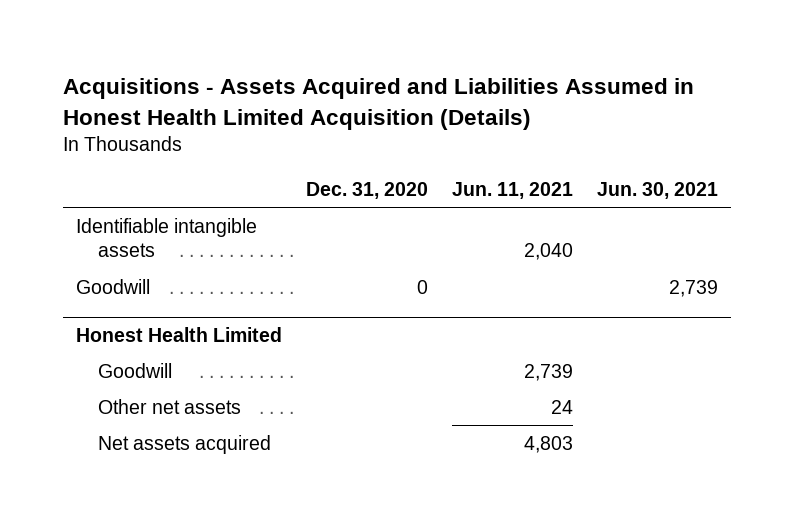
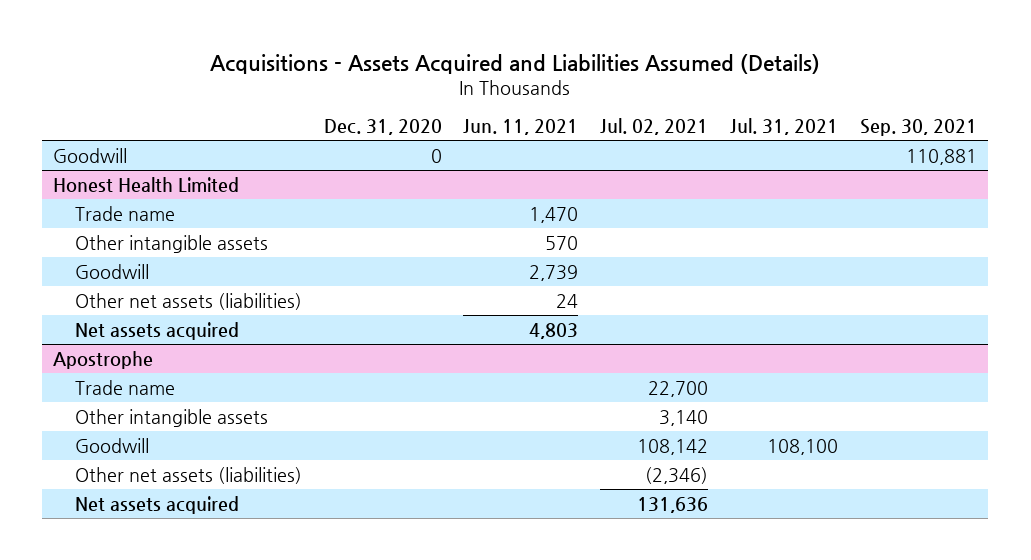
[63,77,695,130] Acquisitions - Assets Acquired and Liabilities Assumed in Honest Health Limited Acquisition (Details) -> [210,53,821,74] Acquisitions - Assets Acquired and Liabilities Assumed (Details)
[597,181,719,199] Jun. 30, 2021 -> none
none -> [600,117,709,135] Jul. 02, 2021
none -> [730,117,839,135] Jul. 31, 2021
none -> [860,118,978,136] Sep. 30, 2021
[75,217,257,258] Identifiable intangible assets -> none
none -> [74,205,175,221] Trade name
none -> [74,234,268,253] Other intangible assets
[97,398,241,414] Other net assets -> [74,292,302,310] Other net assets (liabilities)
none -> [53,350,154,369] Apostrophe
none -> [74,379,175,395] Trade name
none -> [74,408,268,427] Other intangible assets
none -> [74,437,149,453] Goodwill
none -> [74,466,302,484] Other net assets (liabilities)
none -> [74,495,239,514] Net assets acquired

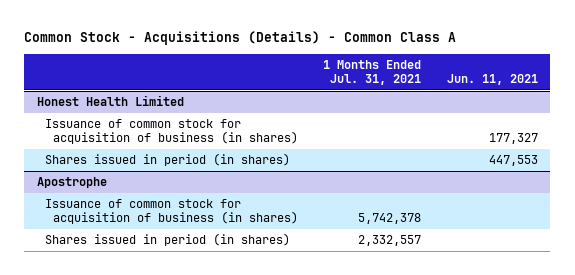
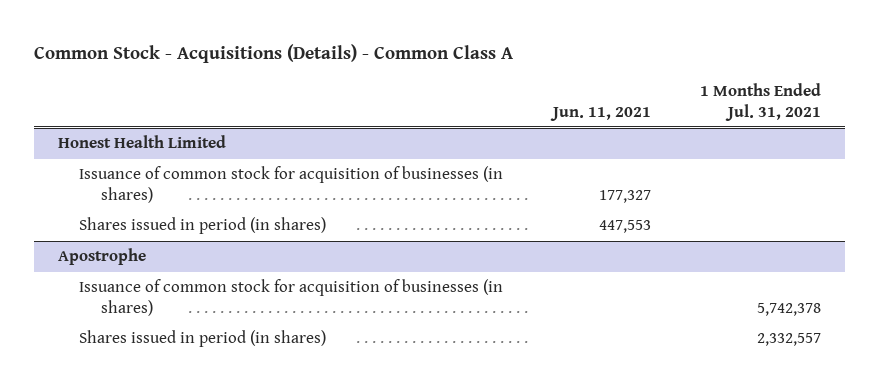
[45,118,299,145] Issuance of common stock for acquisition of business (in shares) -> [79,166,504,204] Issuance of common stock for acquisition of businesses (in shares)
[45,198,299,225] Issuance of common stock for acquisition of business (in shares) -> [79,279,504,317] Issuance of common stock for acquisition of businesses (in shares)

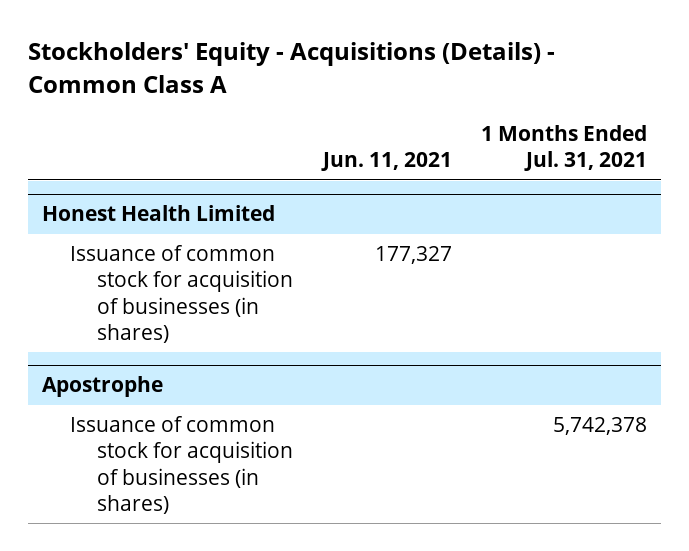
[33,44,513,64] Common Stock - Acquisitions (Details) - Common Class A -> [27,42,555,93] Stockholders' Equity - Acquisitions (Details) - Common Class A
[79,217,327,235] Shares issued in period (in shares) -> none
[79,330,327,348] Shares issued in period (in shares) -> none

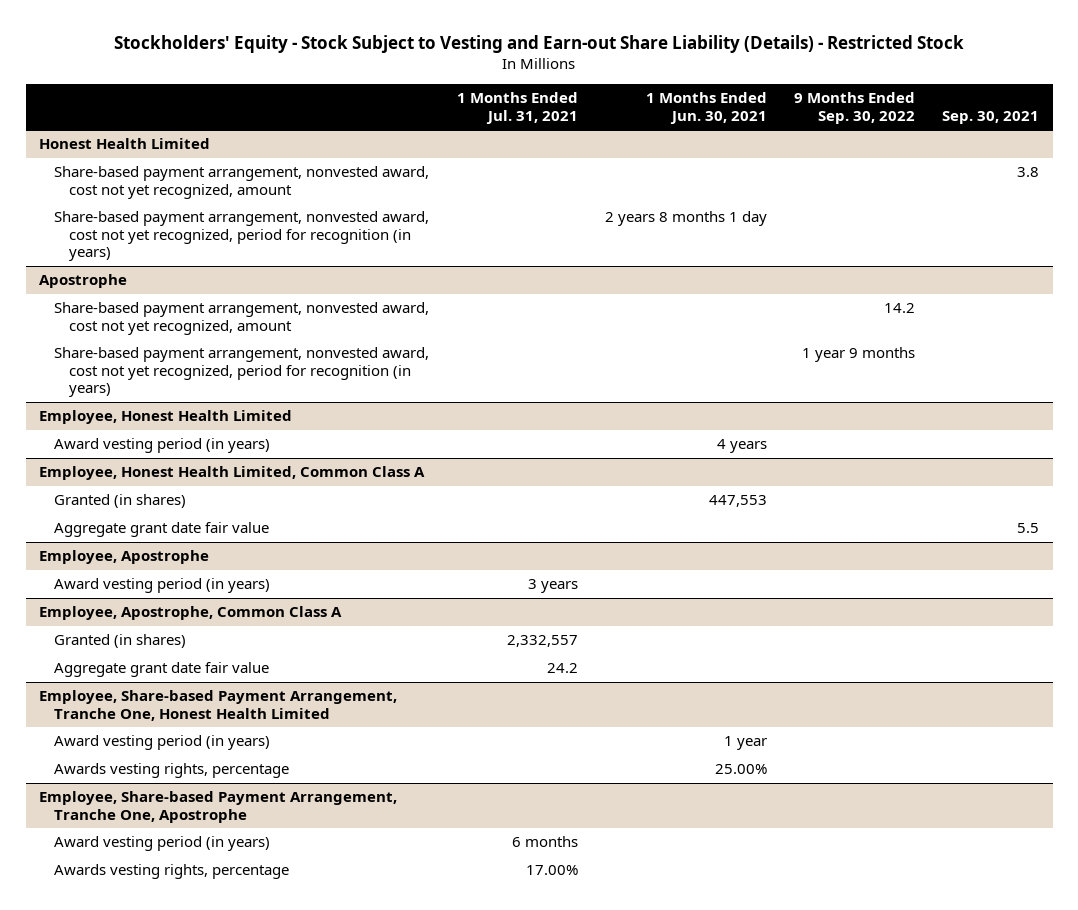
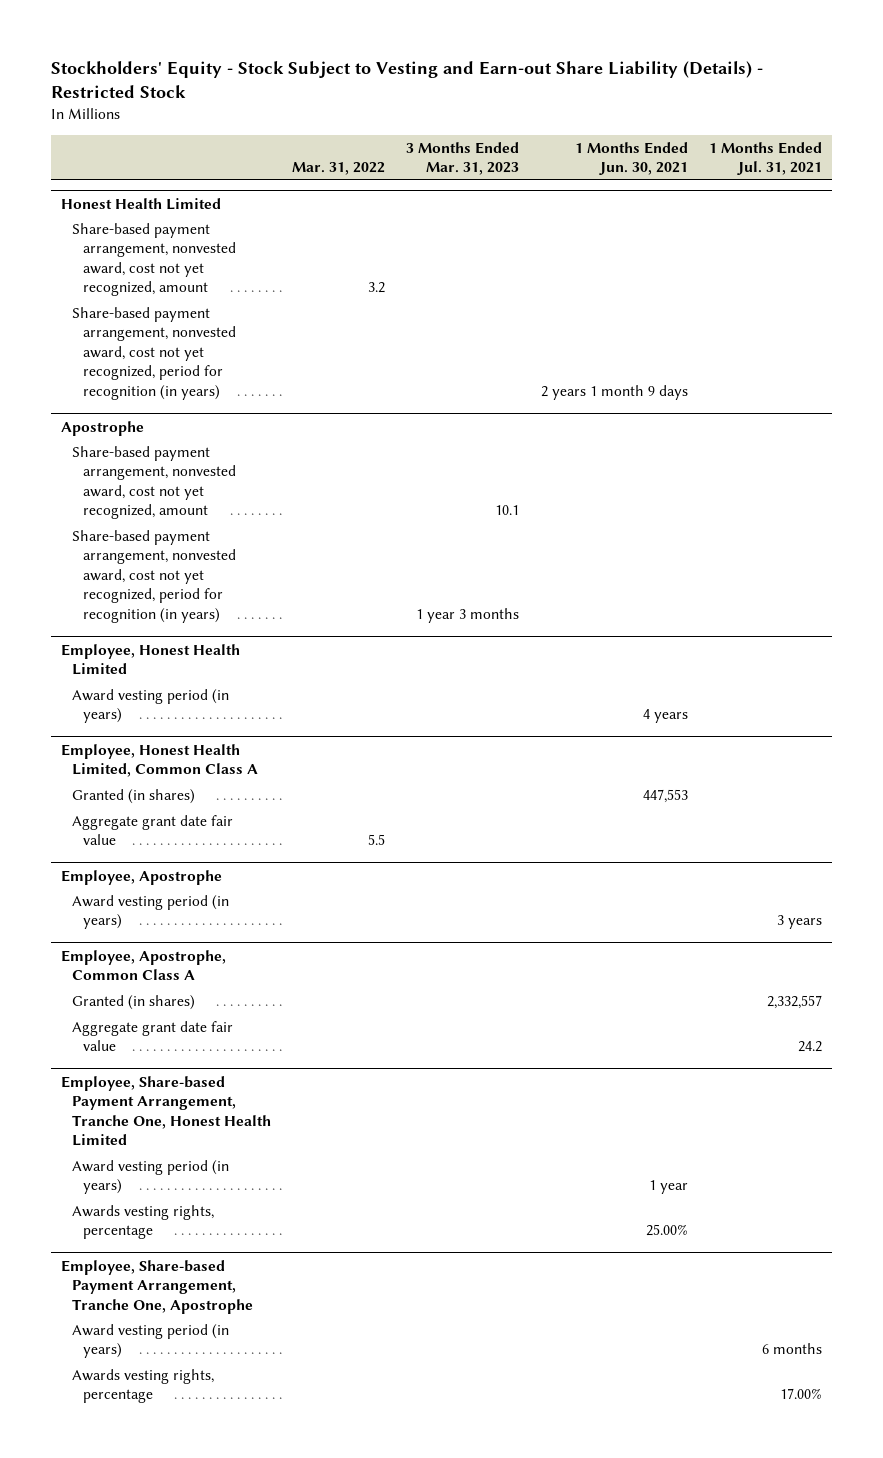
[793,92,915,124] 9 Months Ended Sep. 30, 2022 -> none
[942,110,1040,124] Sep. 30, 2021 -> none
none -> [292,162,386,176] Mar. 31, 2022
none -> [406,141,520,176] 3 Months Ended Mar. 31, 2023
[604,211,767,227] 2 years 8 months 1 day -> [540,384,688,400] 2 years 1 month 9 days

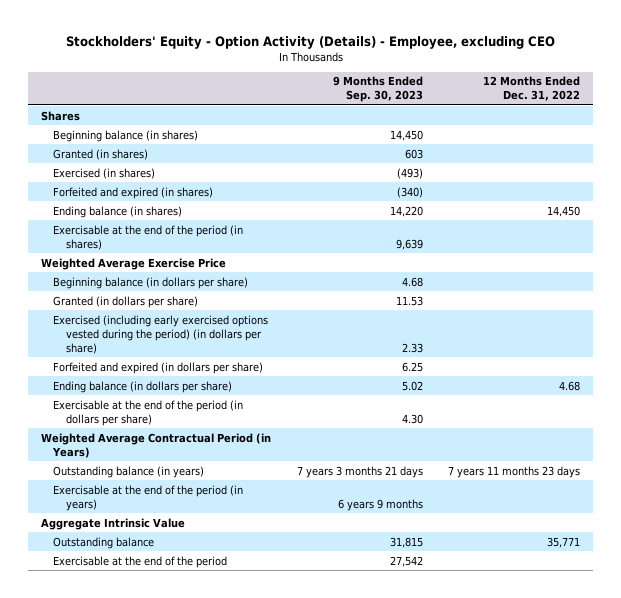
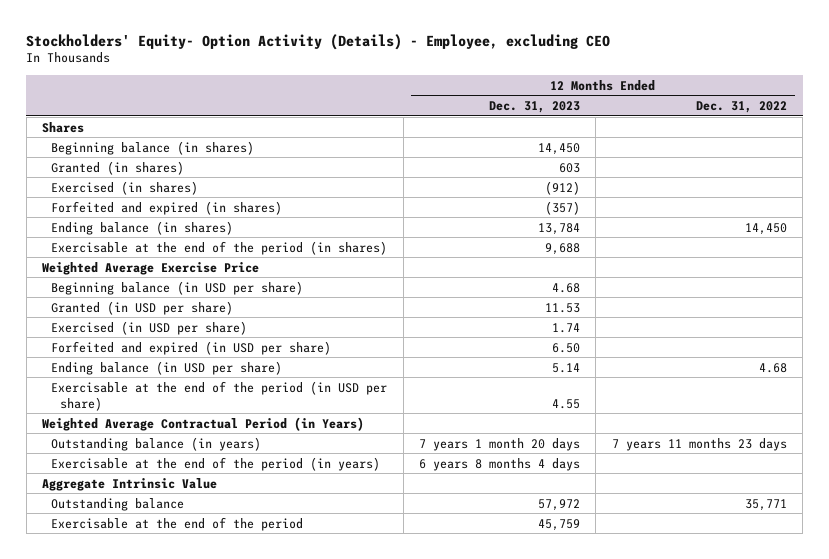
[65,35,555,49] Stockholders' Equity - Option Activity (Details) - Employee, excluding CEO -> [26,33,611,50] Stockholders' Equity- Option Activity (Details) - Employee, excluding CEO
[332,76,423,103] 9 Months Ended Sep. 30, 2023 -> none
none -> [488,100,580,113] Dec. 31, 2023
[53,276,249,289] Beginning balance (in dollars per share) -> [51,280,304,295] Beginning balance (in USD per share)
[53,295,199,308] Granted (in dollars per share) -> [51,300,234,315] Granted (in USD per share)
[53,314,269,354] Exercised (including early exercised options vested during the period) (in dollars per share) -> [51,320,248,335] Exercised (in USD per share)
[53,361,264,374] Forfeited and expired (in dollars per share) -> [51,340,332,355] Forfeited and expired (in USD per share)
[53,380,233,393] Ending balance (in dollars per share) -> [51,360,283,375] Ending balance (in USD per share)
[53,399,244,426] Exercisable at the end of the period (in dollars per share) -> [51,380,388,411] Exercisable at the end of the period (in USD per share)

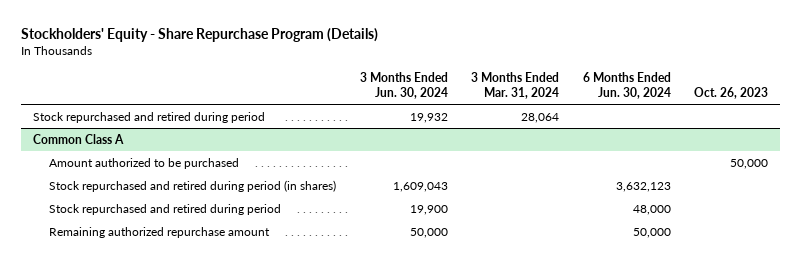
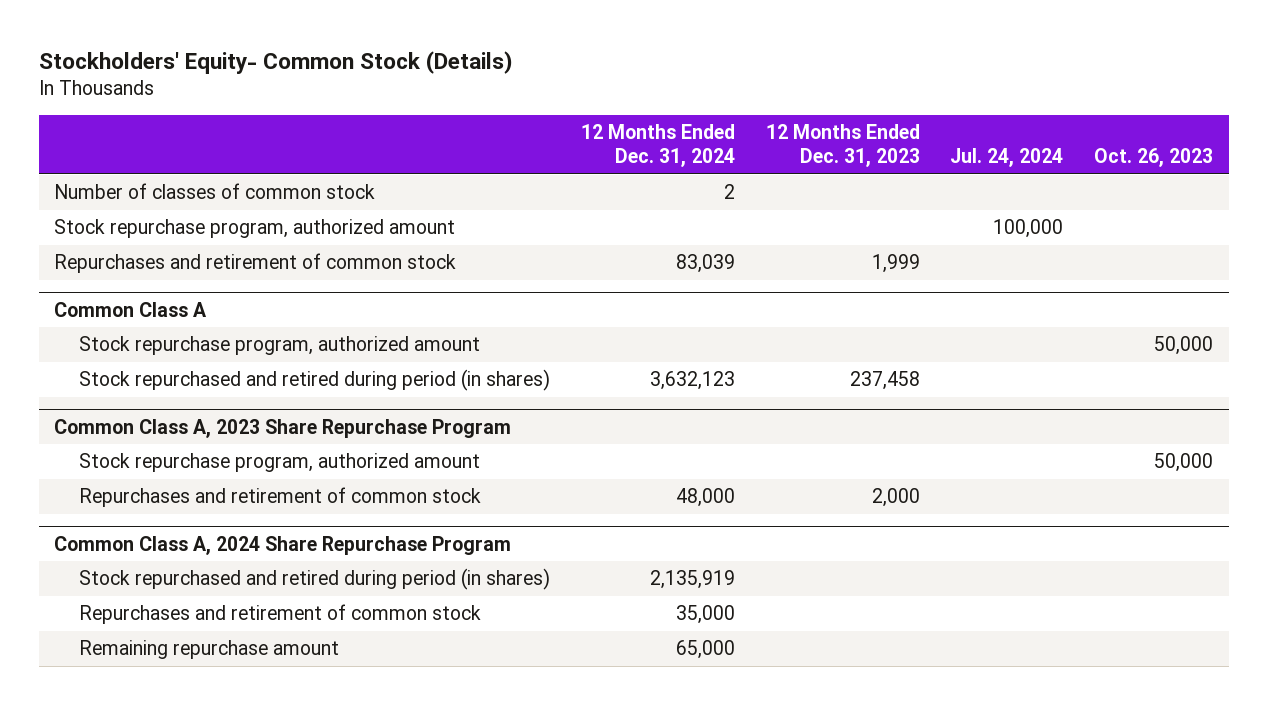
[20,27,378,42] Stockholders' Equity - Share Repurchase Program (Details) -> [38,50,513,74] Stockholders' Equity- Common Stock (Details)
[359,72,448,100] 3 Months Ended Jun. 30, 2024 -> none
[471,72,560,100] 3 Months Ended Mar. 31, 2024 -> none
[582,72,671,100] 6 Months Ended Jun. 30, 2024 -> none
none -> [580,123,735,168] 12 Months Ended Dec. 31, 2024
none -> [765,123,920,168] 12 Months Ended Dec. 31, 2023
none -> [950,148,1064,168] Jul. 24, 2024
none -> [53,183,375,200] Number of classes of common stock
none -> [53,219,455,239] Stock repurchase program, authorized amount
[32,111,265,123] Stock repurchased and retired during period -> [53,253,456,274] Repurchases and retirement of common stock
[48,157,239,169] Amount authorized to be purchased -> [79,336,481,356] Stock repurchase program, authorized amount
[48,203,281,215] Stock repurchased and retired during period -> none
[48,226,270,238] Remaining authorized repurchase amount -> none
none -> [53,418,511,438] Common Class A, 2023 Share Repurchase Program
none -> [79,453,481,473] Stock repurchase program, authorized amount
none -> [79,487,482,508] Repurchases and retirement of common stock
none -> [53,535,511,555] Common Class A, 2024 Share Repurchase Program
none -> [79,568,551,591] Stock repurchased and retired during period (in shares)
none -> [79,604,482,625] Repurchases and retirement of common stock
none -> [79,640,340,660] Remaining repurchase amount

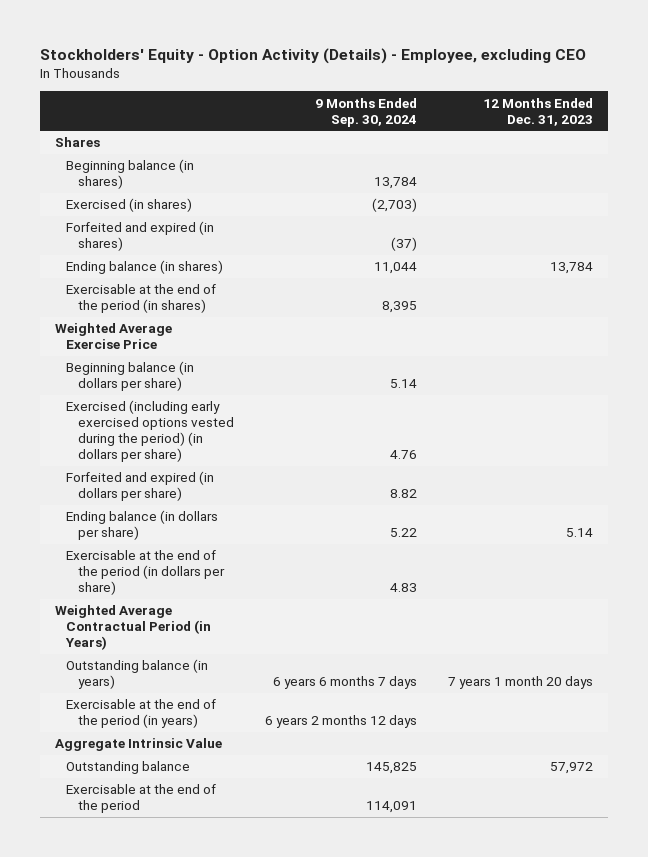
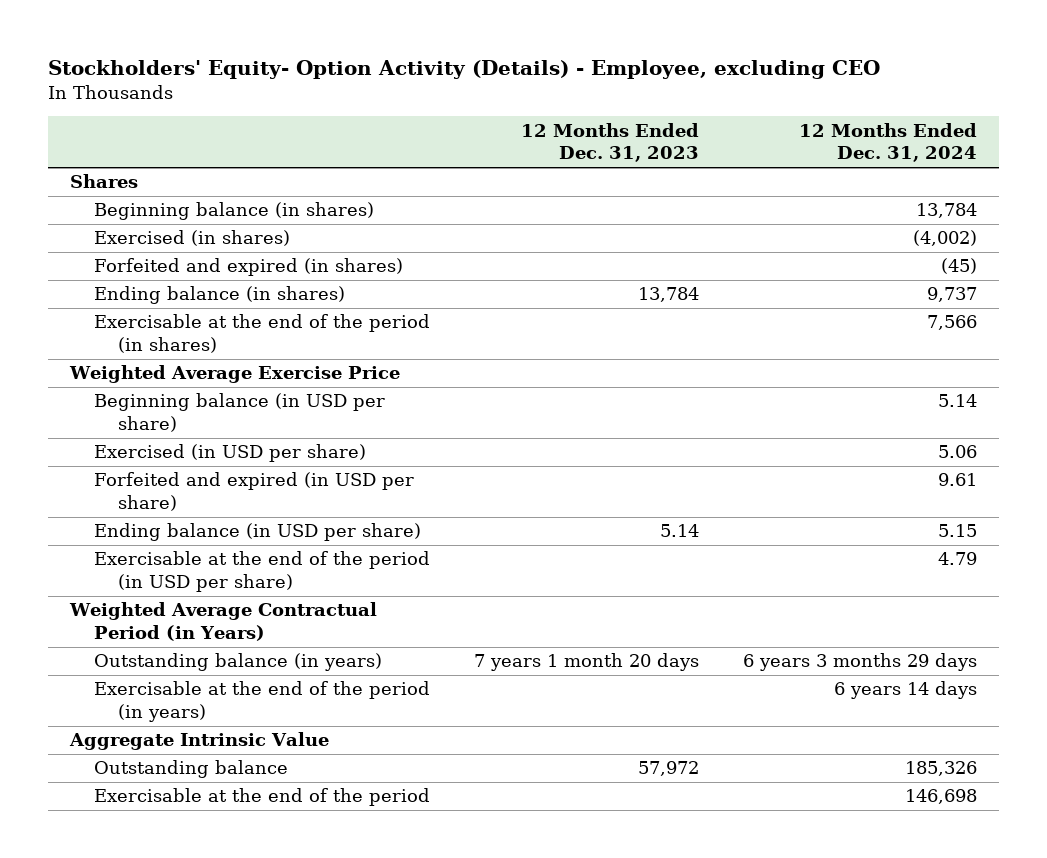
[39,48,586,65] Stockholders' Equity - Option Activity (Details) - Employee, excluding CEO -> [48,60,881,80] Stockholders' Equity- Option Activity (Details) - Employee, excluding CEO
[314,97,417,127] 9 Months Ended Sep. 30, 2024 -> none
none -> [798,122,977,163] 12 Months Ended Dec. 31, 2024
[66,361,195,392] Beginning balance (in dollars per share) -> [93,393,385,432] Beginning balance (in USD per share)
[66,400,234,462] Exercised (including early exercised options vested during the period) (in dollars per share) -> [93,444,366,463] Exercised (in USD per share)
[66,471,215,502] Forfeited and expired (in dollars per share) -> [93,472,414,511] Forfeited and expired (in USD per share)
[66,510,219,541] Ending balance (in dollars per share) -> [93,523,421,542] Ending balance (in USD per share)
[66,550,225,596] Exercisable at the end of the period (in dollars per share) -> [93,551,430,592] Exercisable at the end of the period (in USD per share)

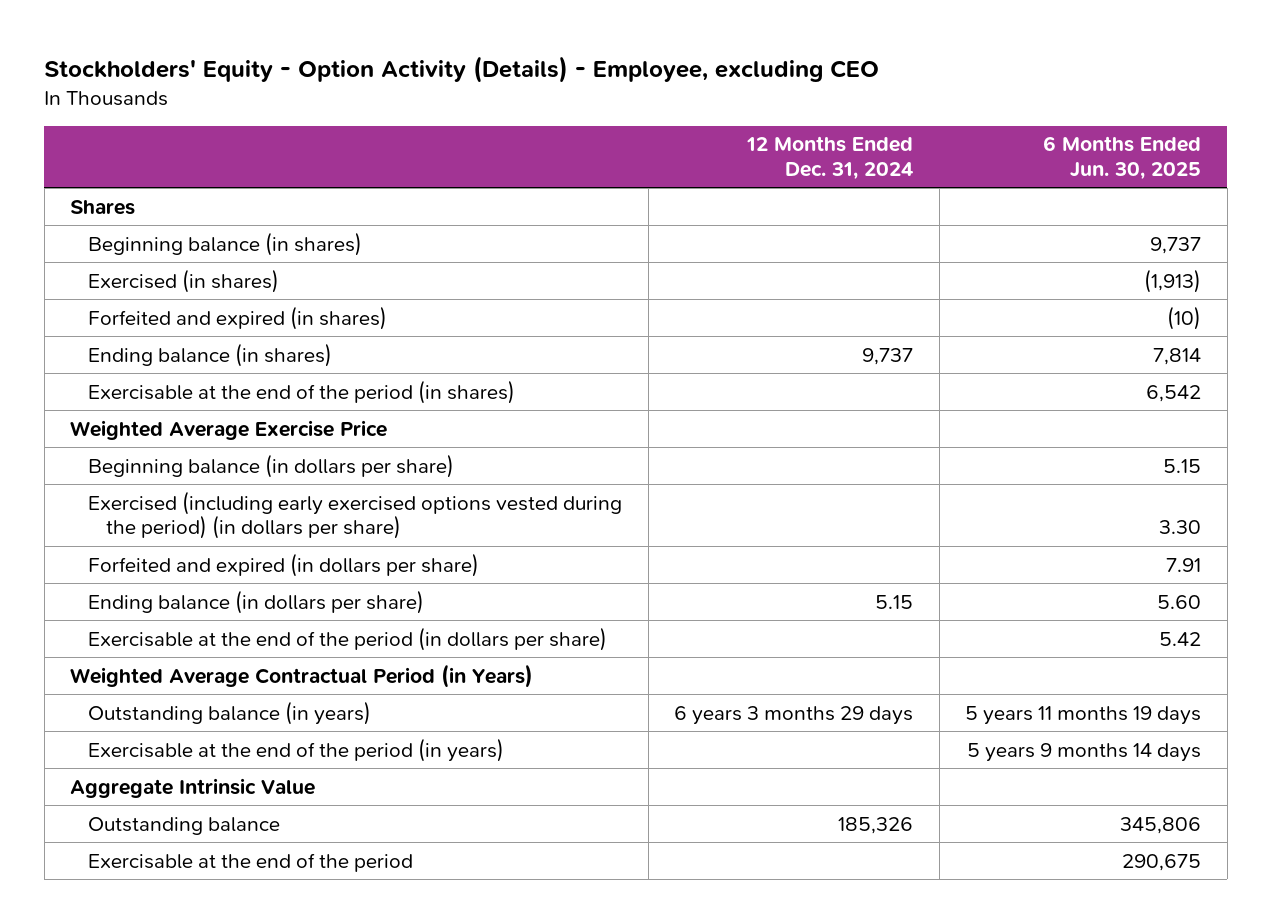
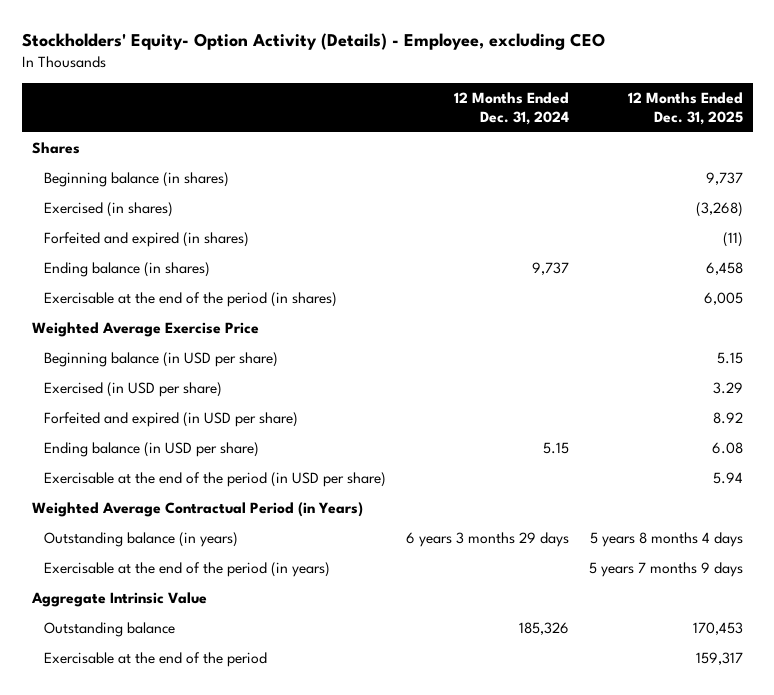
[44,55,880,83] Stockholders' Equity - Option Activity (Details) - Employee, excluding CEO -> [21,33,605,51] Stockholders' Equity- Option Activity (Details) - Employee, excluding CEO
[1043,136,1202,180] 6 Months Ended Jun. 30, 2025 -> none
none -> [627,92,743,125] 12 Months Ended Dec. 31, 2025
[87,453,454,478] Beginning balance (in dollars per share) -> [44,351,279,367] Beginning balance (in USD per share)
[87,490,622,540] Exercised (including early exercised options vested during the period) (in dollars per share) -> [44,381,223,397] Exercised (in USD per share)
[87,552,479,577] Forfeited and expired (in dollars per share) -> [44,411,299,427] Forfeited and expired (in USD per share)
[87,589,424,614] Ending balance (in dollars per share) -> [44,441,260,457] Ending balance (in USD per share)
[87,626,607,651] Exercisable at the end of the period (in dollars per share) -> [44,471,387,487] Exercisable at the end of the period (in USD per share)

